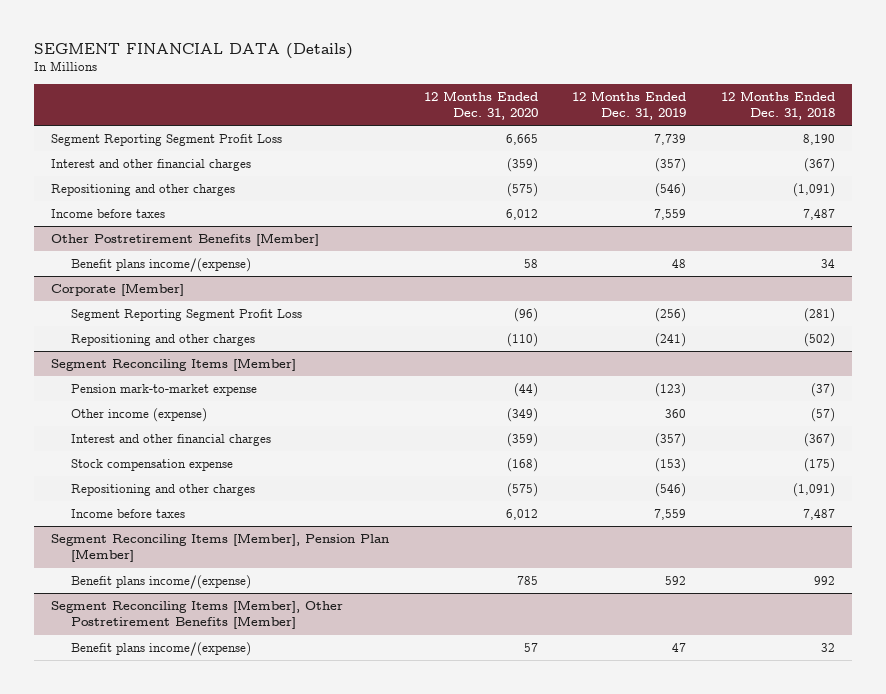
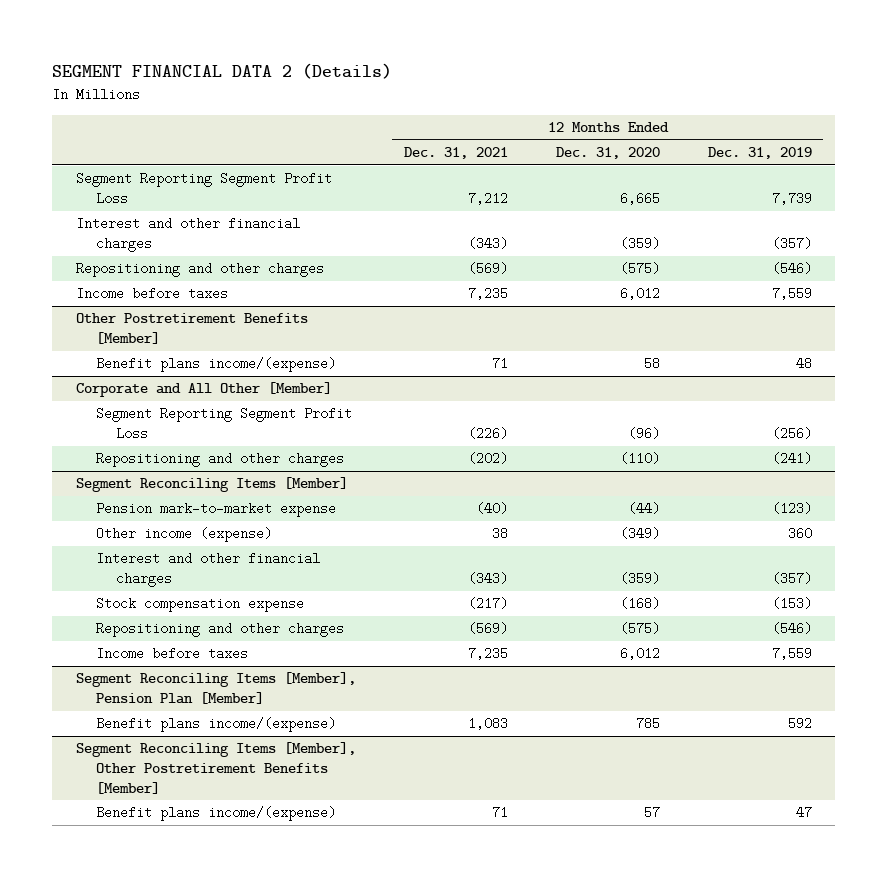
[33,42,353,59] SEGMENT FINANCIAL DATA (Details) -> [51,62,392,79] SEGMENT FINANCIAL DATA 2 (Details)
[720,90,835,120] 12 Months Ended Dec. 31, 2018 -> none
none -> [403,147,508,160] Dec. 31, 2021
[51,283,185,297] Corporate [Member] -> [75,382,332,398] Corporate and All Other [Member]

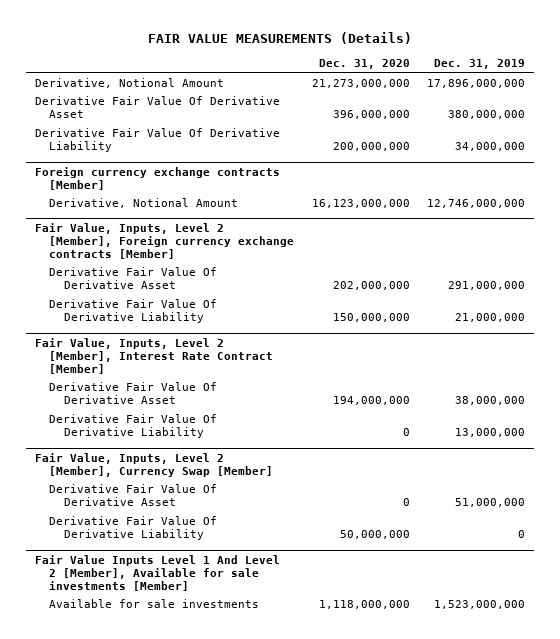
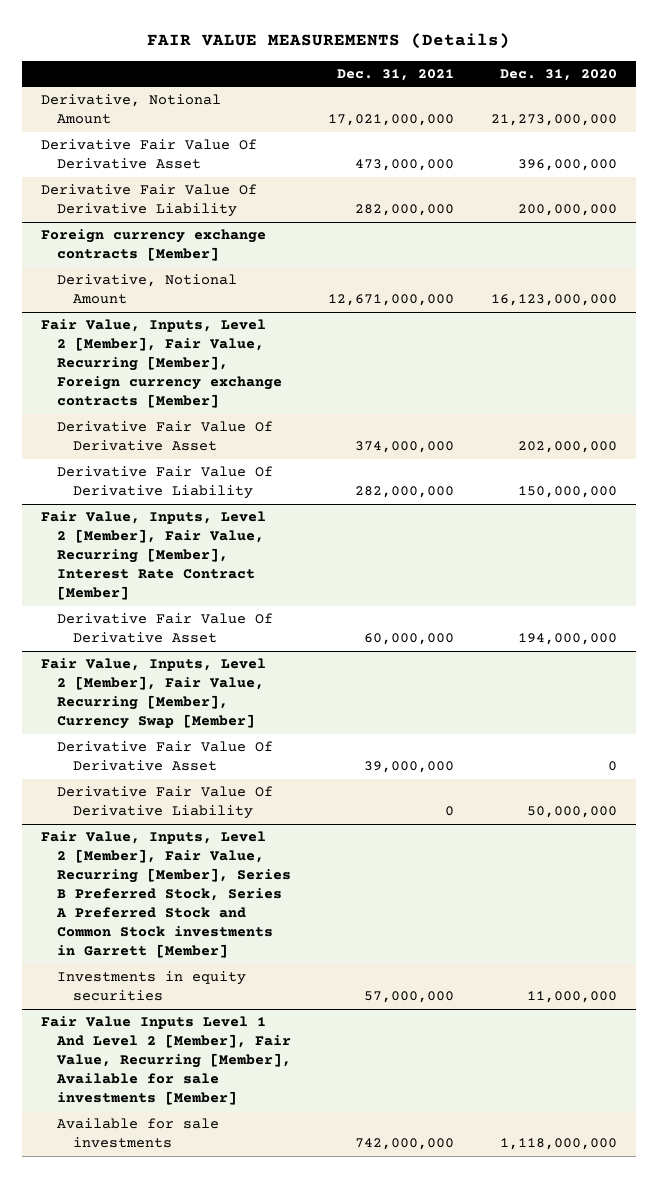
[434,59,526,70] Dec. 31, 2019 -> none
none -> [337,68,455,81] Dec. 31, 2021
[34,222,295,260] Fair Value, Inputs, Level 2 [Member], Foreign currency exchange contracts [Member] -> [40,319,282,409] Fair Value, Inputs, Level 2 [Member], Fair Value, Recurring [Member], Foreign currency exchange contracts [Member]
[34,337,274,375] Fair Value, Inputs, Level 2 [Member], Interest Rate Contract [Member] -> [40,511,266,601] Fair Value, Inputs, Level 2 [Member], Fair Value, Recurring [Member], Interest Rate Contract [Member]
[49,414,218,439] Derivative Fair Value Of Derivative Liability -> none
[34,452,274,478] Fair Value, Inputs, Level 2 [Member], Currency Swap [Member] -> [40,658,266,730] Fair Value, Inputs, Level 2 [Member], Fair Value, Recurring [Member], Currency Swap [Member]
none -> [40,831,291,959] Fair Value, Inputs, Level 2 [Member], Fair Value, Recurring [Member], Series B Preferred Stock, Series A Preferred Stock and Common Stock investments in Garrett [Member]
none -> [56,971,246,1002] Investments in equity securities
[34,554,280,592] Fair Value Inputs Level 1 And Level 2 [Member], Available for sale investments [Member] -> [40,1016,291,1106] Fair Value Inputs Level 1 And Level 2 [Member], Fair Value, Recurring [Member], Available for sale investments [Member]

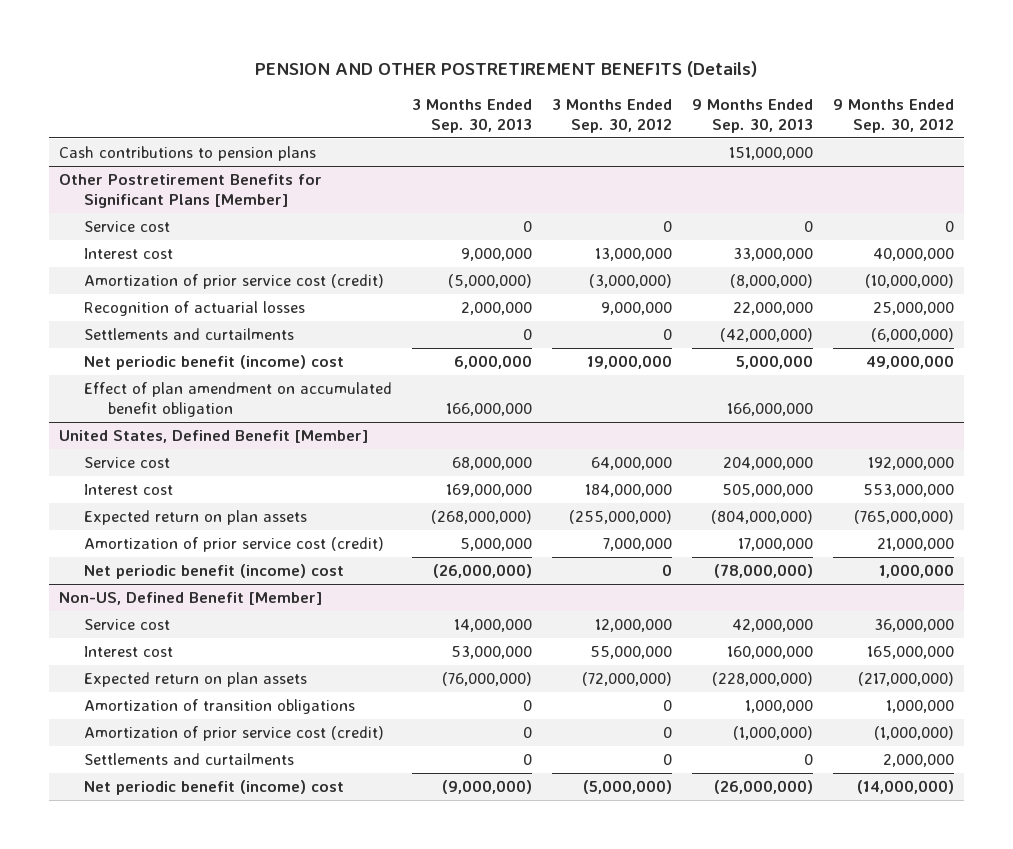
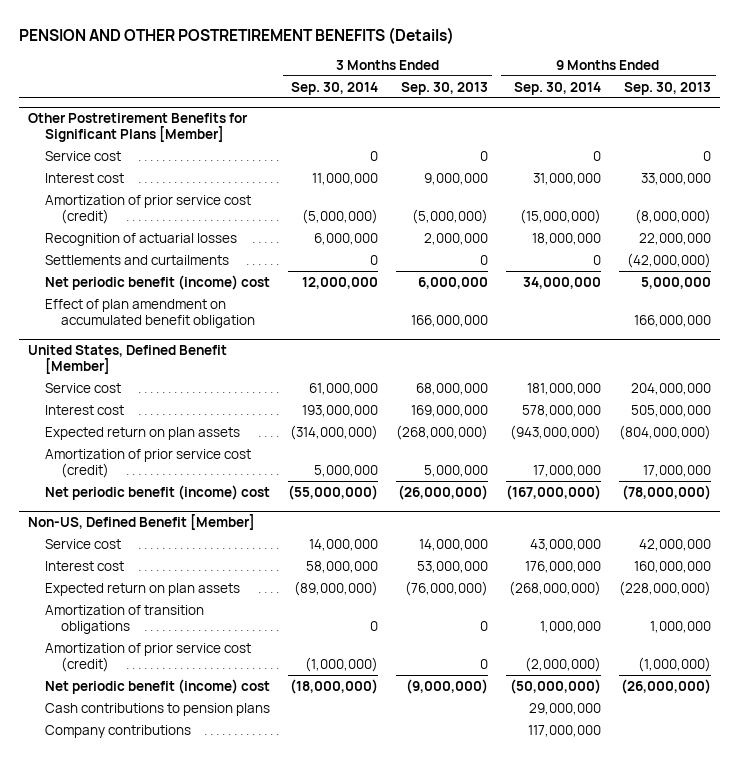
[551,98,672,133] 3 Months Ended Sep. 30, 2012 -> none
[832,98,954,133] 9 Months Ended Sep. 30, 2012 -> none
none -> [290,81,378,95] Sep. 30, 2014
none -> [513,81,601,95] Sep. 30, 2014
[59,145,317,161] Cash contributions to pension plans -> none
[83,752,294,765] Settlements and curtailments -> none
none -> [44,702,270,716] Cash contributions to pension plans
none -> [44,724,191,738] Company contributions

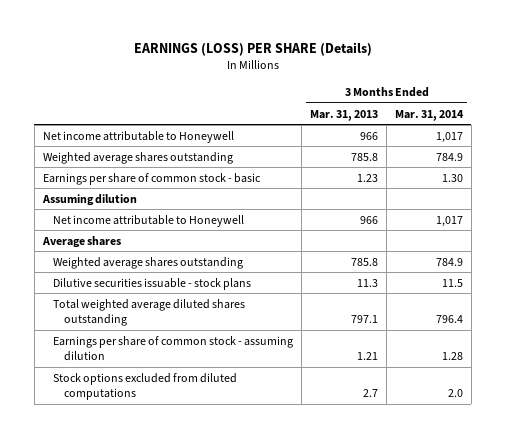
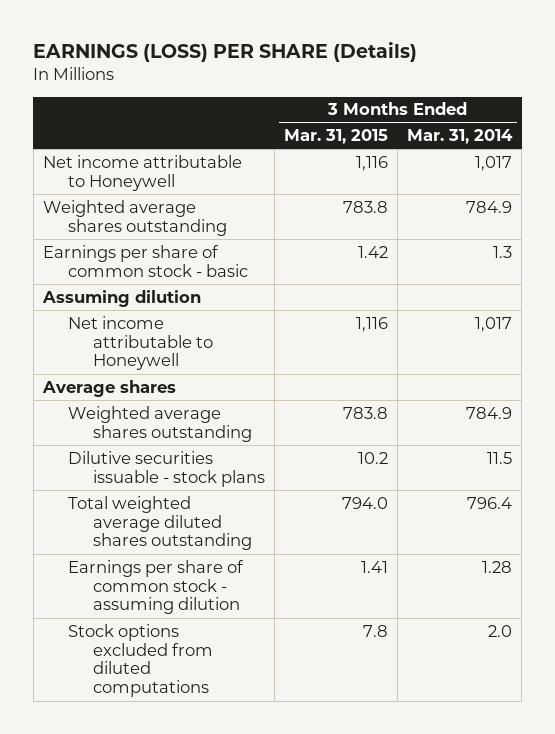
[310,109,379,121] Mar. 31, 2013 -> none
none -> [284,129,389,145] Mar. 31, 2015
[441,173,463,182] 1.30 -> [493,245,513,258] 1.3

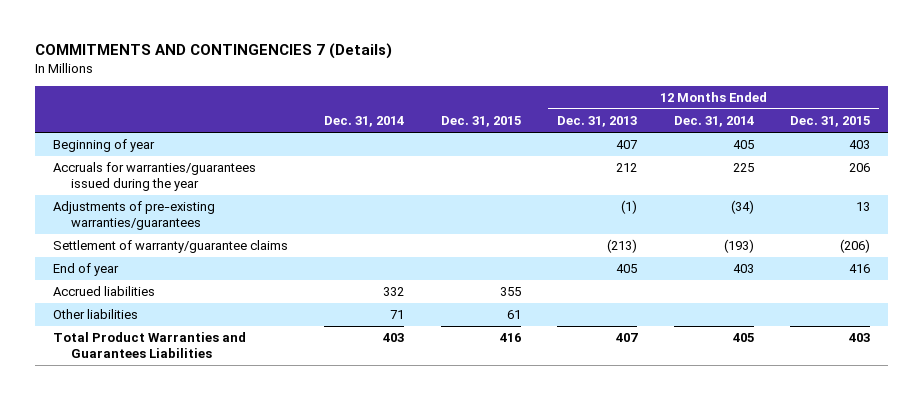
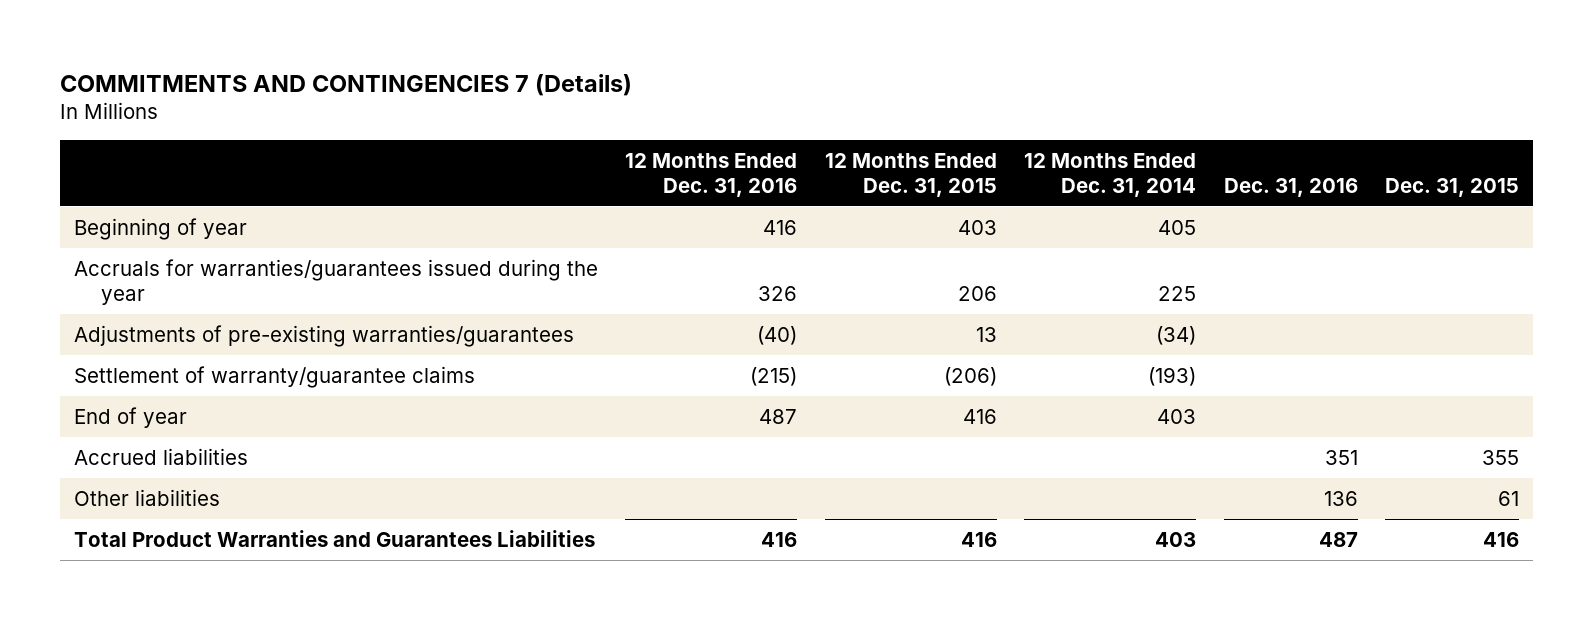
[324,116,405,128] Dec. 31, 2014 -> none
[557,116,638,128] Dec. 31, 2013 -> none
none -> [625,152,798,197] 12 Months Ended Dec. 31, 2016
none -> [1223,177,1358,197] Dec. 31, 2016
[732,333,754,343] 405 -> [1155,531,1197,547] 403
[849,333,871,343] 403 -> [960,531,997,547] 416

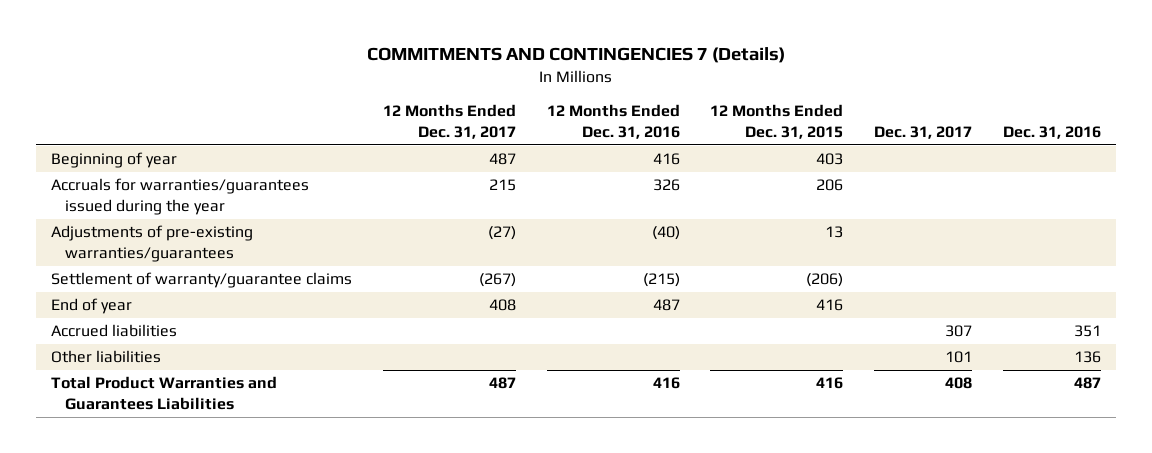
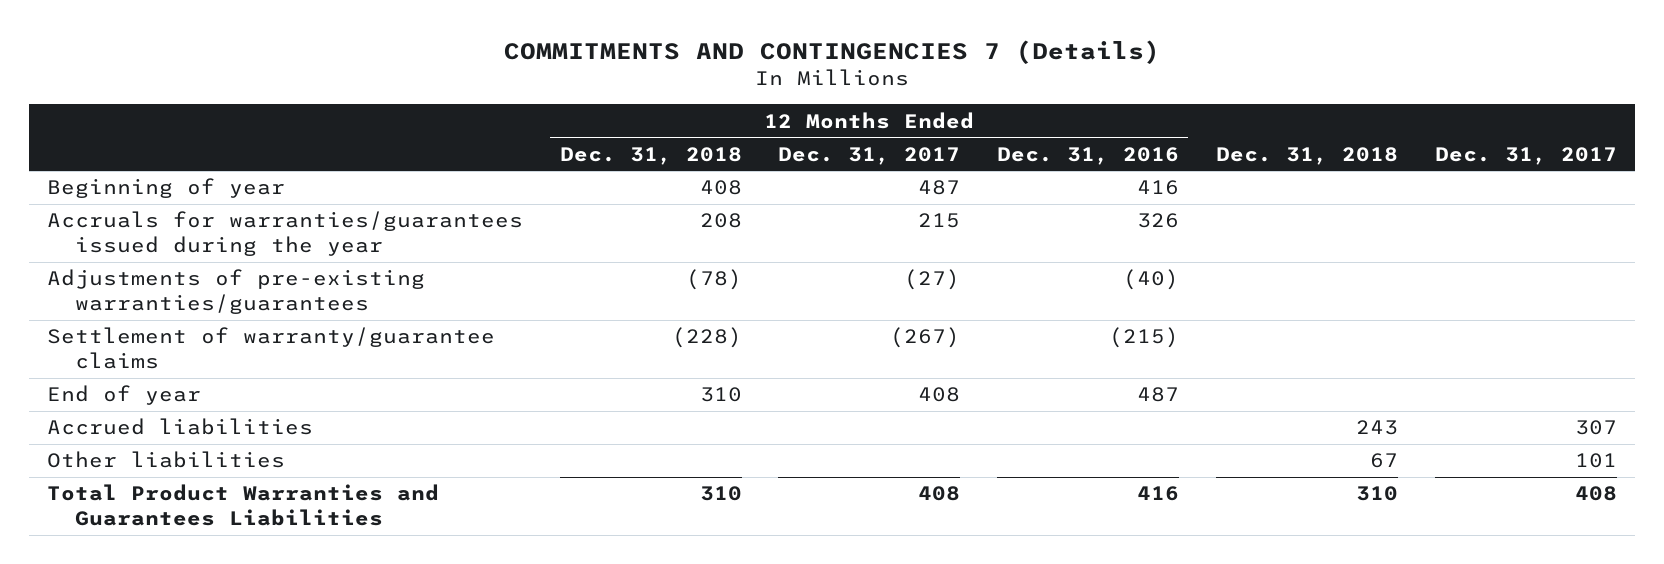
[710,103,844,139] 12 Months Ended Dec. 31, 2015 -> none
[1002,125,1101,139] Dec. 31, 2016 -> none
none -> [559,146,742,165] Dec. 31, 2018
none -> [1215,146,1398,165] Dec. 31, 2018
[488,377,516,390] 487 -> [918,486,961,502] 408

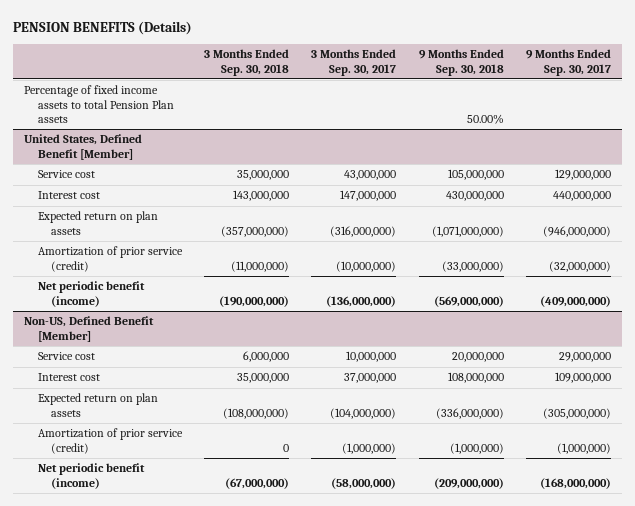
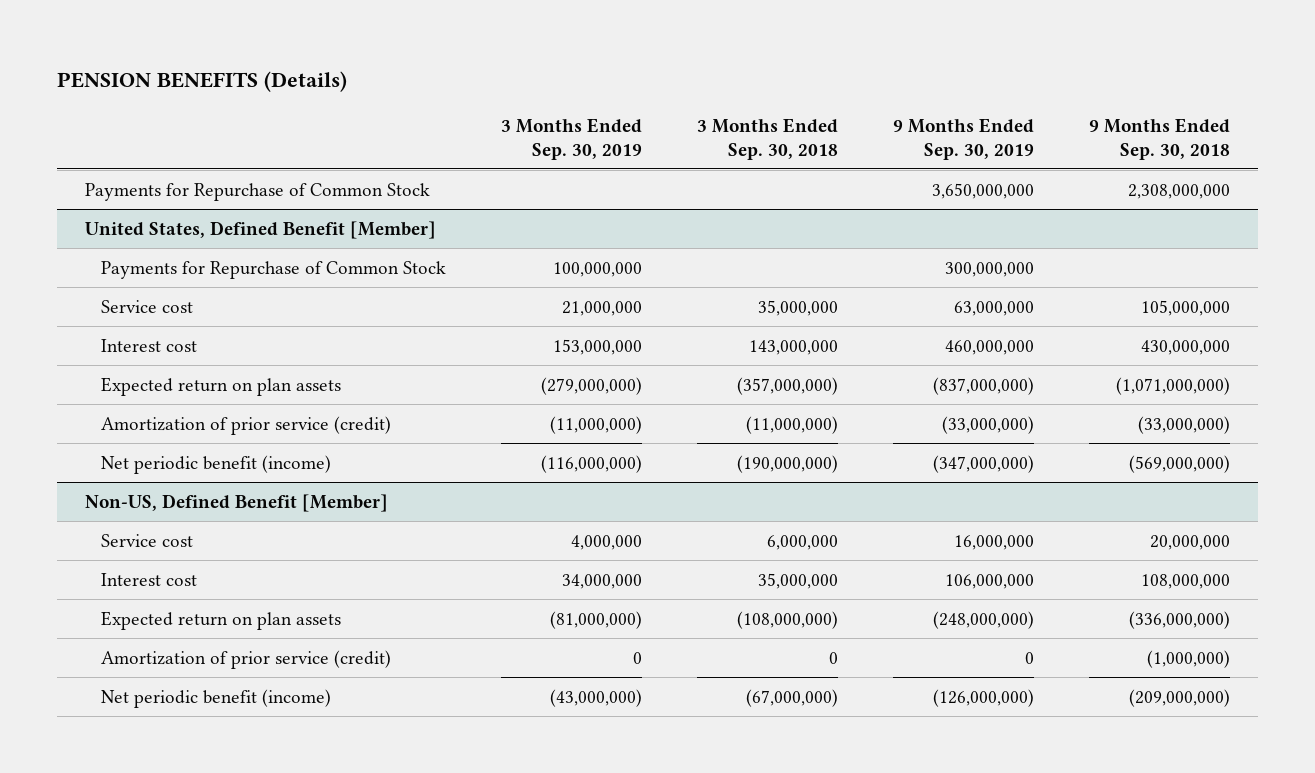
[311,49,397,76] 3 Months Ended Sep. 30, 2017 -> none
[525,49,611,76] 9 Months Ended Sep. 30, 2017 -> none
none -> [500,118,642,160] 3 Months Ended Sep. 30, 2019
none -> [893,118,1035,160] 9 Months Ended Sep. 30, 2019
[23,85,174,123] Percentage of fixed income assets to total Pension Plan assets -> none
none -> [84,182,430,201] Payments for Repurchase of Common Stock
none -> [100,260,446,279] Payments for Repurchase of Common Stock

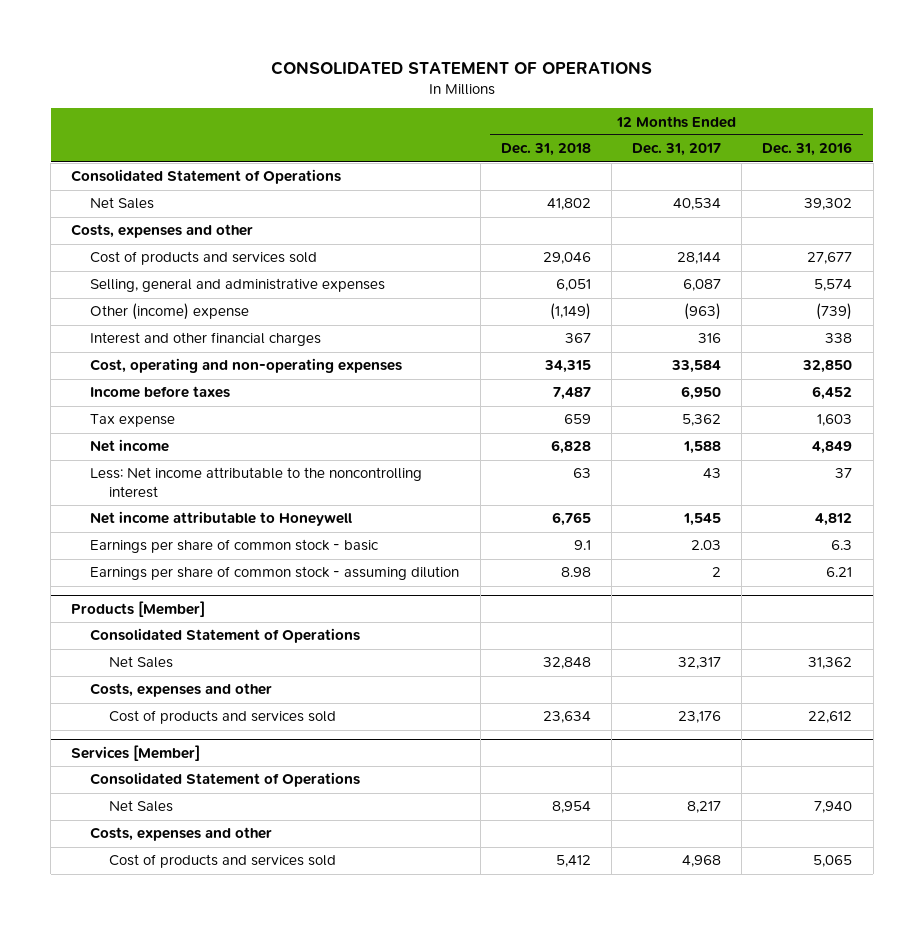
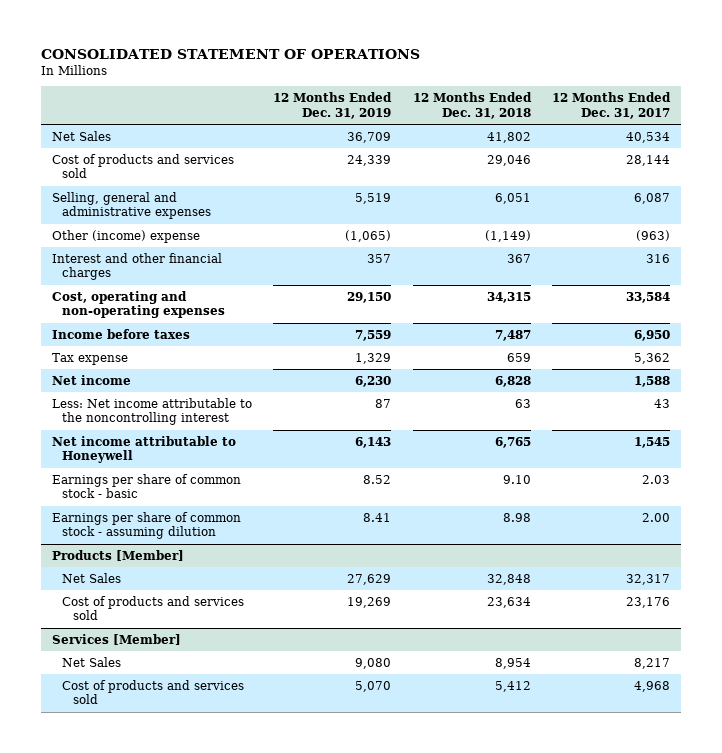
[762,142,853,157] Dec. 31, 2016 -> none
none -> [273,92,393,119] 12 Months Ended Dec. 31, 2019
[71,169,342,185] Consolidated Statement of Operations -> none
[71,224,254,239] Costs, expenses and other -> none
[573,540,591,551] 9.1 -> [502,474,531,484] 9.10
[712,567,722,578] 2 -> [642,512,671,522] 2.00
[90,628,361,644] Consolidated Statement of Operations -> none
[90,683,273,698] Costs, expenses and other -> none
[90,772,361,788] Consolidated Statement of Operations -> none
[90,827,273,842] Costs, expenses and other -> none

